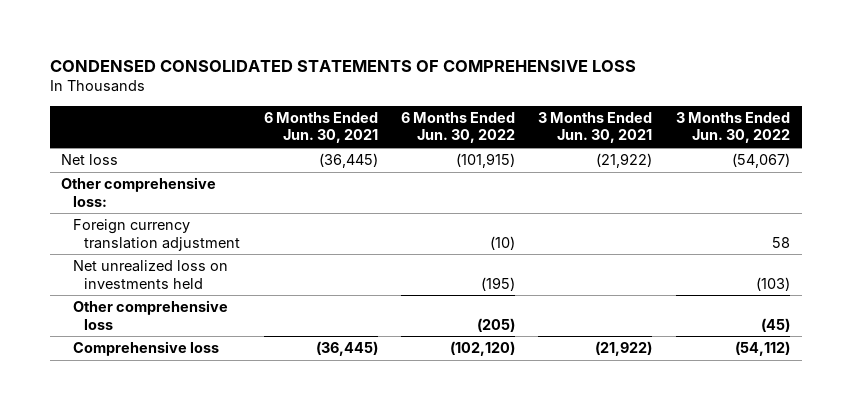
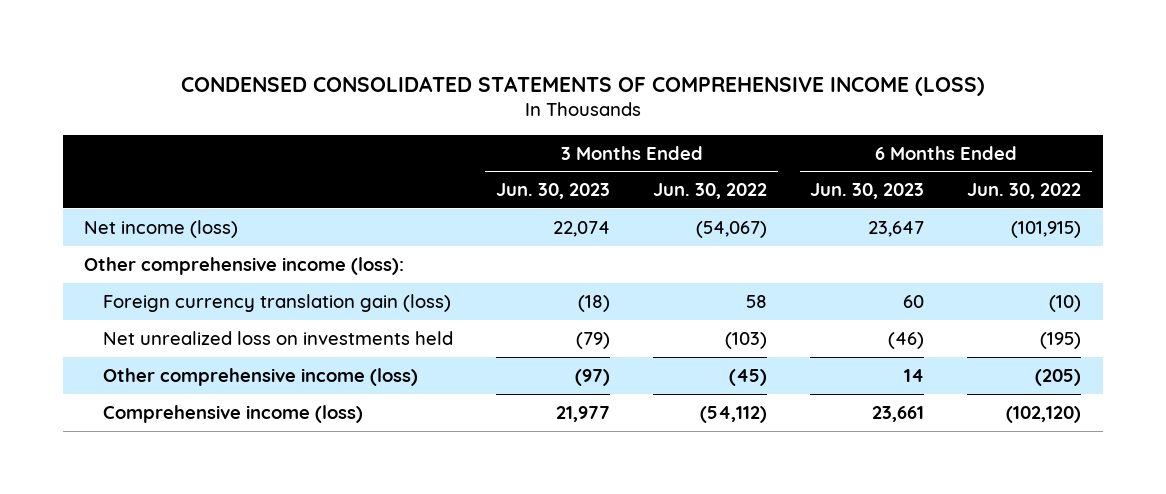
[49,59,636,72] CONDENSED CONSOLIDATED STATEMENTS OF COMPREHENSIVE LOSS -> [180,75,985,96] CONDENSED CONSOLIDATED STATEMENTS OF COMPREHENSIVE INCOME (LOSS)
[263,111,378,144] 6 Months Ended Jun. 30, 2021 -> none
[538,111,653,144] 3 Months Ended Jun. 30, 2021 -> none
none -> [496,183,611,200] Jun. 30, 2023
none -> [810,183,925,200] Jun. 30, 2023
[61,154,119,166] Net loss -> [84,219,239,238] Net income (loss)
[61,177,217,207] Other comprehensive loss: -> [84,256,405,275] Other comprehensive income (loss):
[72,219,241,251] Foreign currency translation adjustment -> [103,293,452,312] Foreign currency translation gain (loss)
[72,300,228,330] Other comprehensive loss -> [103,367,419,386] Other comprehensive income (loss)
[72,341,219,357] Comprehensive loss -> [103,404,364,423] Comprehensive income (loss)

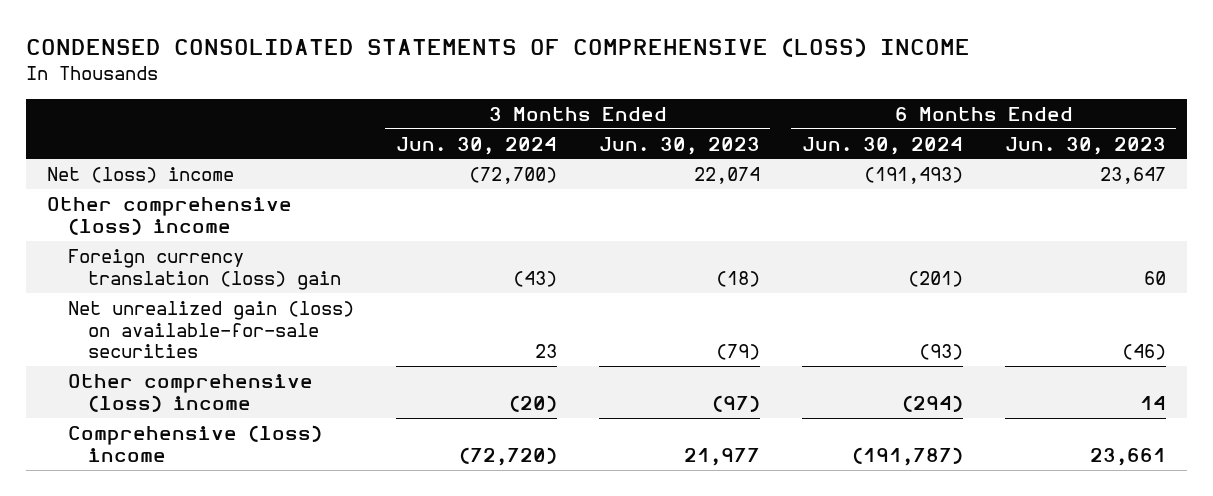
[180,75,985,96] CONDENSED CONSOLIDATED STATEMENTS OF COMPREHENSIVE INCOME (LOSS) -> [26,38,971,58] CONDENSED CONSOLIDATED STATEMENTS OF COMPREHENSIVE (LOSS) INCOME
[653,183,768,200] Jun. 30, 2022 -> none
[967,183,1082,200] Jun. 30, 2022 -> none
none -> [395,136,557,155] Jun. 30, 2024
none -> [801,136,963,155] Jun. 30, 2024
[84,219,239,238] Net income (loss) -> [47,166,235,183] Net (loss) income
[84,256,405,275] Other comprehensive income (loss): -> [47,196,293,235] Other comprehensive (loss) income
[103,293,452,312] Foreign currency translation gain (loss) -> [67,248,342,290] Foreign currency translation (loss) gain
[103,330,454,345] Net unrealized loss on investments held -> [67,300,354,359] Net unrealized gain (loss) on available-for-sale securities
[103,367,419,386] Other comprehensive income (loss) -> [67,373,313,412] Other comprehensive (loss) income
[103,404,364,423] Comprehensive income (loss) -> [67,424,322,462] Comprehensive (loss) income

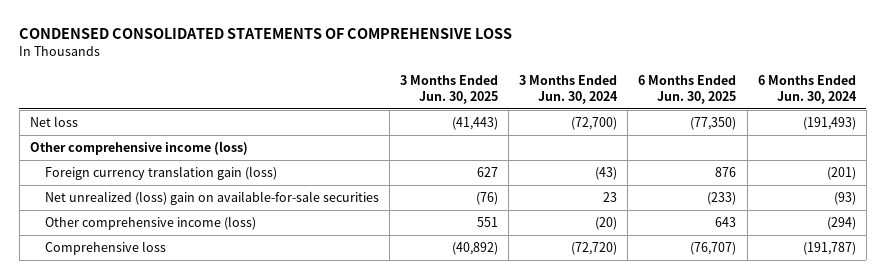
[26,38,971,58] CONDENSED CONSOLIDATED STATEMENTS OF COMPREHENSIVE (LOSS) INCOME -> [19,27,513,39] CONDENSED CONSOLIDATED STATEMENTS OF COMPREHENSIVE LOSS
[598,136,760,155] Jun. 30, 2023 -> none
[1004,136,1166,155] Jun. 30, 2023 -> none
none -> [400,75,499,105] 3 Months Ended Jun. 30, 2025
none -> [638,75,737,105] 6 Months Ended Jun. 30, 2025
[47,166,235,183] Net (loss) income -> [29,115,78,127] Net loss
[47,196,293,235] Other comprehensive (loss) income -> [29,140,248,155] Other comprehensive income (loss)
[67,248,342,290] Foreign currency translation (loss) gain -> [45,165,278,180] Foreign currency translation gain (loss)
[67,300,354,359] Net unrealized gain (loss) on available-for-sale securities -> [45,190,380,205] Net unrealized (loss) gain on available-for-sale securities
[67,373,313,412] Other comprehensive (loss) income -> [45,215,257,230] Other comprehensive income (loss)
[67,424,322,462] Comprehensive (loss) income -> [45,240,167,255] Comprehensive loss

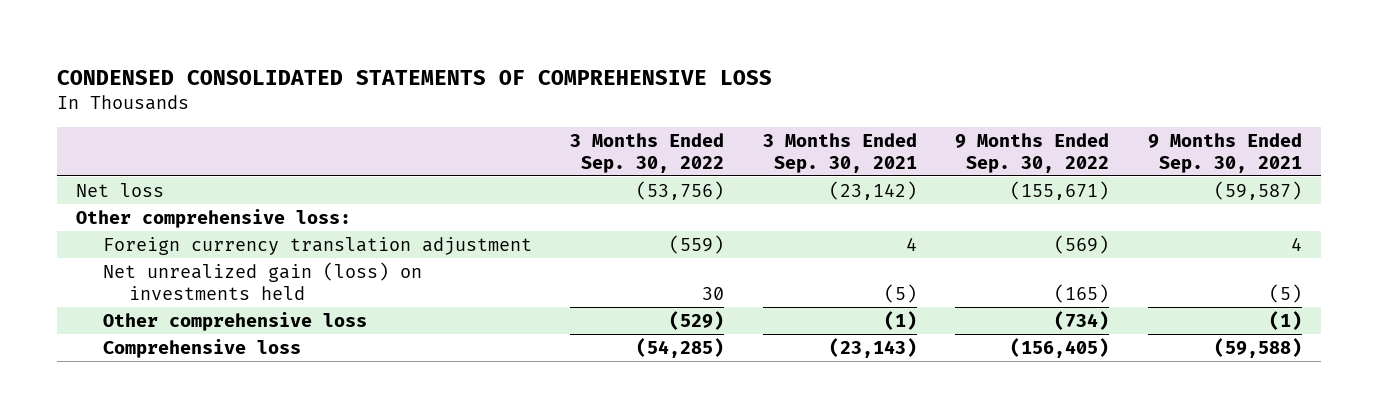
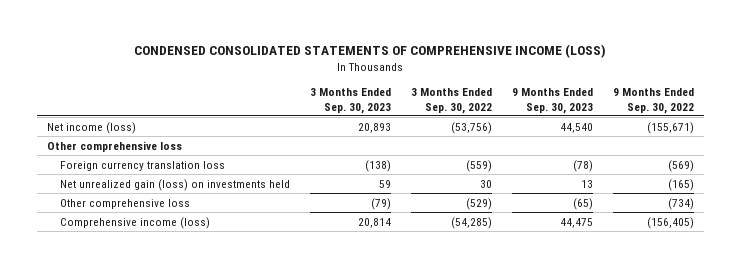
[56,69,772,85] CONDENSED CONSOLIDATED STATEMENTS OF COMPREHENSIVE LOSS -> [134,44,607,59] CONDENSED CONSOLIDATED STATEMENTS OF COMPREHENSIVE INCOME (LOSS)
[762,132,917,173] 3 Months Ended Sep. 30, 2021 -> none
[1147,132,1302,173] 9 Months Ended Sep. 30, 2021 -> none
none -> [309,88,391,114] 3 Months Ended Sep. 30, 2023
none -> [511,88,593,114] 9 Months Ended Sep. 30, 2023
[76,182,165,197] Net loss -> [47,121,137,134] Net income (loss)
[76,208,352,228] Other comprehensive loss: -> [47,140,183,152] Other comprehensive loss
[102,236,532,255] Foreign currency translation adjustment -> [59,160,225,171] Foreign currency translation loss
[102,338,301,358] Comprehensive loss -> [59,216,210,229] Comprehensive income (loss)

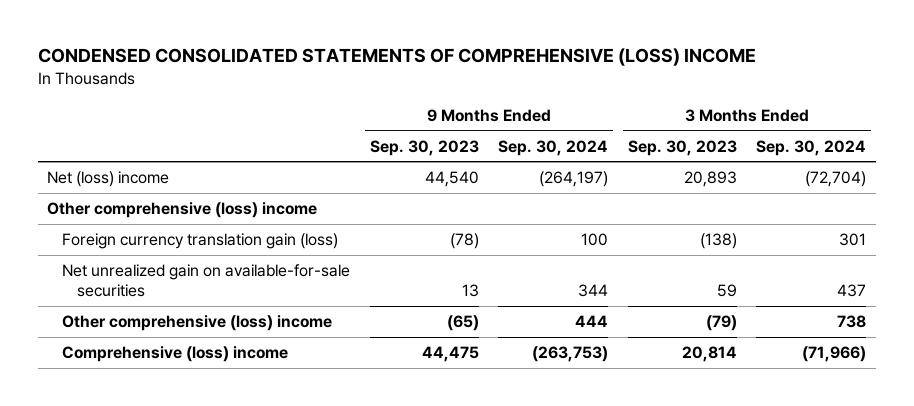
[134,44,607,59] CONDENSED CONSOLIDATED STATEMENTS OF COMPREHENSIVE INCOME (LOSS) -> [37,48,756,67] CONDENSED CONSOLIDATED STATEMENTS OF COMPREHENSIVE (LOSS) INCOME
[410,88,492,114] 3 Months Ended Sep. 30, 2022 -> none
[612,88,694,114] 9 Months Ended Sep. 30, 2022 -> none
none -> [498,139,609,156] Sep. 30, 2024
none -> [756,139,867,156] Sep. 30, 2024
[47,121,137,134] Net income (loss) -> [47,170,170,187] Net (loss) income
[47,140,183,152] Other comprehensive loss -> [47,201,318,218] Other comprehensive (loss) income
[59,160,225,171] Foreign currency translation loss -> [62,232,339,249] Foreign currency translation gain (loss)
[59,178,290,191] Net unrealized gain (loss) on investments held -> [62,263,351,298] Net unrealized gain on available-for-sale securities
[59,198,190,209] Other comprehensive loss -> [62,314,333,331] Other comprehensive (loss) income
[59,216,210,229] Comprehensive income (loss) -> [62,345,289,362] Comprehensive (loss) income

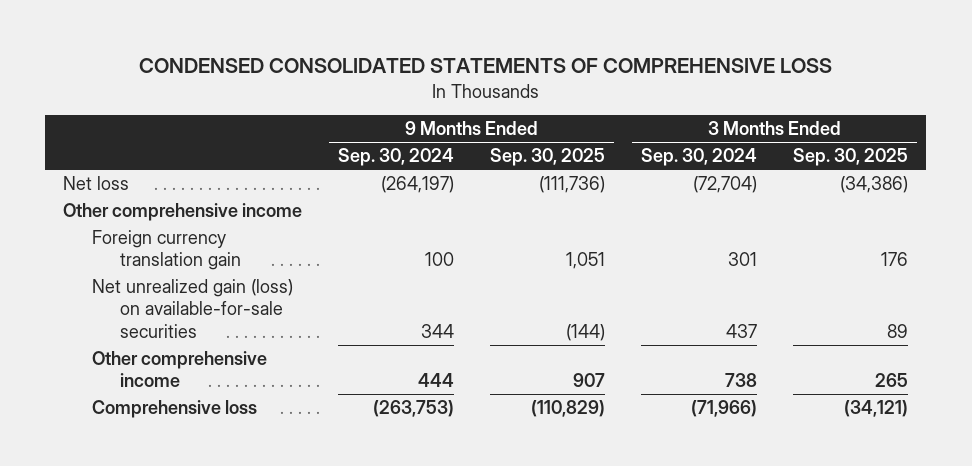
[37,48,756,67] CONDENSED CONSOLIDATED STATEMENTS OF COMPREHENSIVE (LOSS) INCOME -> [138,58,832,74] CONDENSED CONSOLIDATED STATEMENTS OF COMPREHENSIVE LOSS
[369,139,479,156] Sep. 30, 2023 -> none
[627,139,737,156] Sep. 30, 2023 -> none
none -> [490,148,606,167] Sep. 30, 2025
none -> [793,148,909,167] Sep. 30, 2025
[47,170,170,187] Net (loss) income -> [63,176,130,191] Net loss
[47,201,318,218] Other comprehensive (loss) income -> [63,203,303,222] Other comprehensive income
[62,232,339,249] Foreign currency translation gain (loss) -> [91,230,241,271] Foreign currency translation gain
[62,263,351,298] Net unrealized gain on available-for-sale securities -> [91,279,293,338] Net unrealized gain (loss) on available-for-sale securities
[62,314,333,331] Other comprehensive (loss) income -> [91,351,267,388] Other comprehensive income
[62,345,289,362] Comprehensive (loss) income -> [91,400,257,419] Comprehensive loss

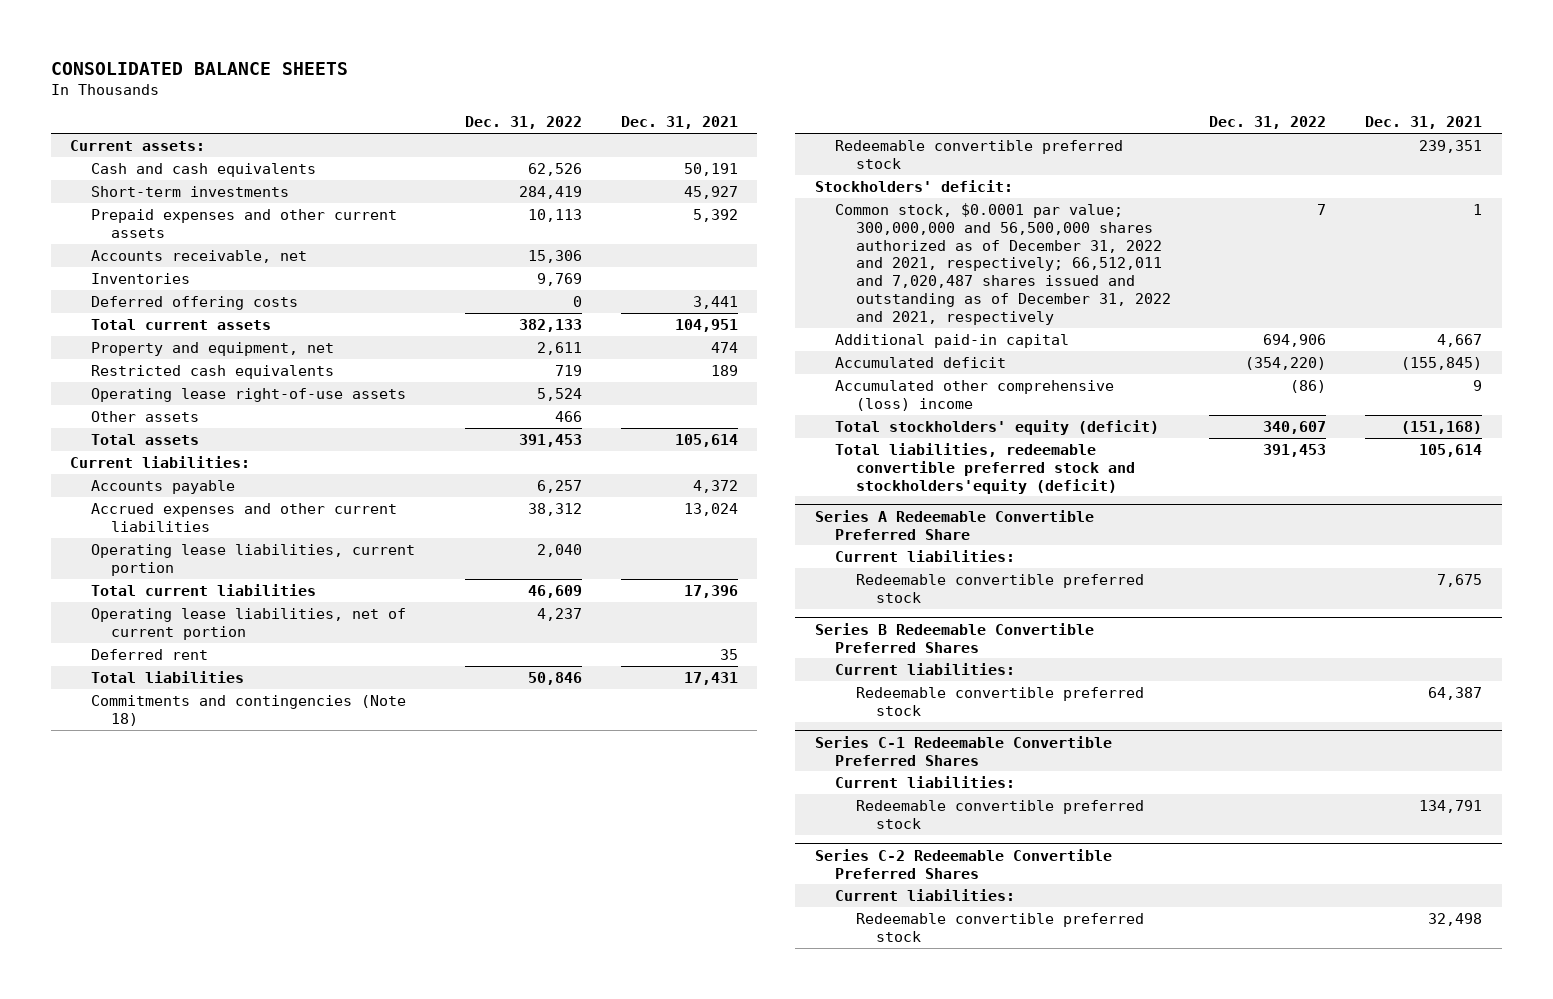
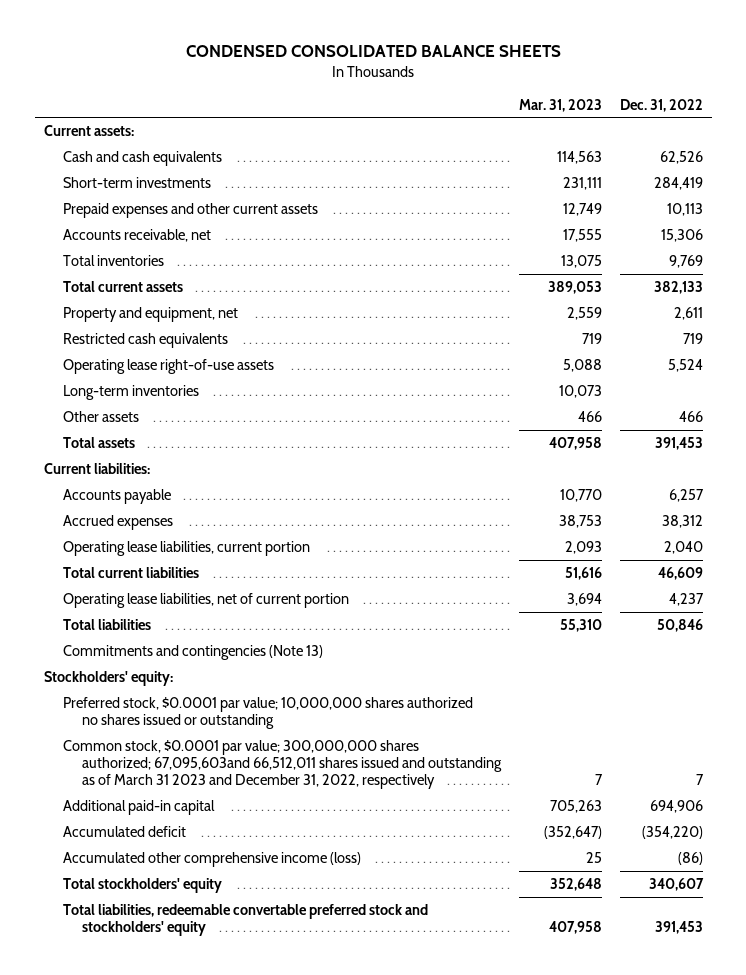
[51,61,349,75] CONSOLIDATED BALANCE SHEETS -> [186,45,562,58] CONDENSED CONSOLIDATED BALANCE SHEETS
[620,116,738,130] Dec. 31, 2021 -> none
none -> [518,98,602,112] Mar. 31, 2023
[90,295,298,310] Deferred offering costs -> none
[90,272,190,284] Inventories -> [62,254,164,266] Total inventories
none -> [62,384,199,400] Long-term inventories
[90,502,397,532] Accrued expenses and other current liabilities -> [62,514,173,530] Accrued expenses
[90,648,208,660] Deferred rent -> none
[835,139,1124,169] Redeemable convertible preferred stock -> none
[90,694,406,726] Commitments and contingencies (Note 18) -> [62,644,323,660] Commitments and contingencies (Note 13)
[814,179,1013,192] Stockholders' deficit: -> [43,670,173,686] Stockholders' equity:
none -> [62,696,473,729] Preferred stock, $0.0001 par value; 10,000,000 shares authorized no shares issued or outstanding
[835,202,1171,325] Common stock, $0.0001 par value; 300,000,000 and 56,500,000 shares authorized as of December 31, 2022 and 2021, respectively; 66,512,011 and 7,020,487 shares issued and outstanding as of December 31, 2022 and 2021, respectively -> [62,739,503,789] Common stock, $0.0001 par value; 300,000,000 shares authorized; 67,095,603and 66,512,011 shares issued and outstanding as of March 31 2023 and December 31, 2022, respectively
[814,509,1094,540] Series A Redeemable Convertible Preferred Share -> none
[835,549,1016,562] Current liabilities: -> none
[855,573,1144,603] Redeemable convertible preferred stock -> none
[814,622,1094,653] Series B Redeemable Convertible Preferred Shares -> none
[835,662,1016,675] Current liabilities: -> none
[855,686,1144,716] Redeemable convertible preferred stock -> none
[814,735,1112,766] Series C-1 Redeemable Convertible Preferred Shares -> none
[835,775,1016,788] Current liabilities: -> none
[855,799,1144,829] Redeemable convertible preferred stock -> none
[814,848,1112,879] Series C-2 Redeemable Convertible Preferred Shares -> none
[835,888,1016,901] Current liabilities: -> none
[855,912,1144,942] Redeemable convertible preferred stock -> none
[835,379,1115,411] Accumulated other comprehensive (loss) income -> [62,851,361,867] Accumulated other comprehensive income (loss)
[835,419,1160,435] Total stockholders' equity (deficit) -> [62,877,222,893] Total stockholders' equity
[835,442,1135,494] Total liabilities, redeemable convertible preferred stock and stockholders'equity (deficit) -> [62,903,428,936] Total liabilities, redeemable convertable preferred stock and stockholders' equity

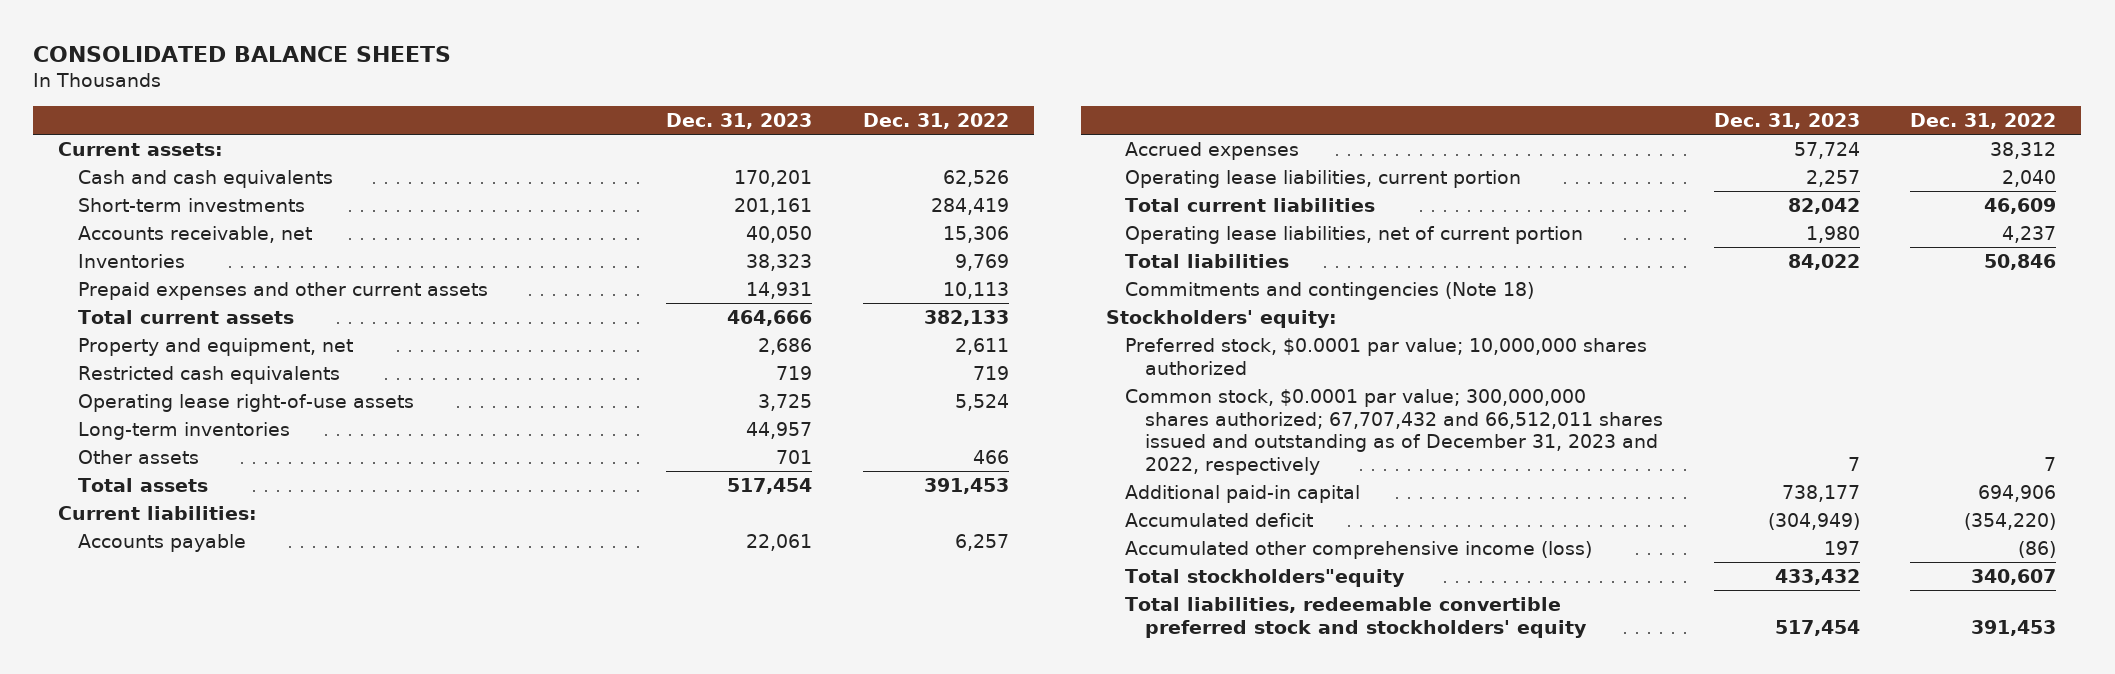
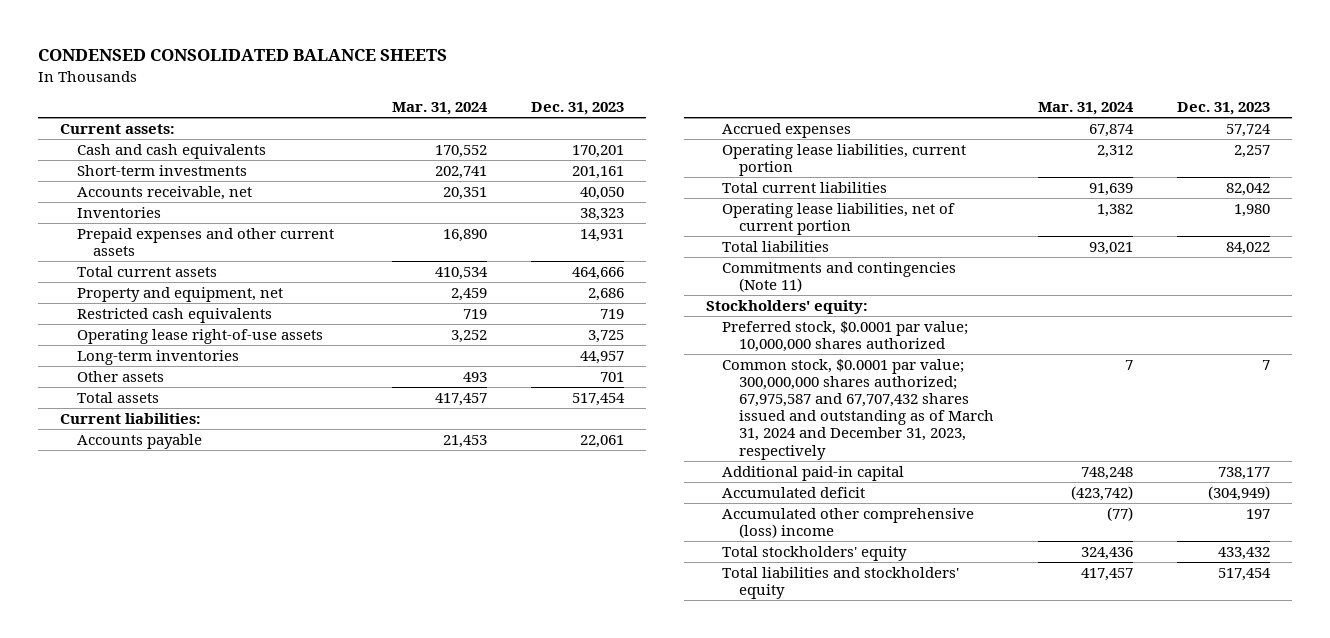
[33,45,452,62] CONSOLIDATED BALANCE SHEETS -> [38,49,448,62] CONDENSED CONSOLIDATED BALANCE SHEETS
[862,112,1009,129] Dec. 31, 2022 -> none
none -> [392,102,489,116] Mar. 31, 2024
[1125,282,1535,301] Commitments and contingencies (Note 18) -> [722,261,957,292] Commitments and contingencies (Note 11)
[1125,389,1663,475] Common stock, $0.0001 par value; 300,000,000 shares authorized; 67,707,432 and 66,512,011 shares issued and outstanding as of December 31, 2023 and 2022, respectively -> [722,358,994,460] Common stock, $0.0001 par value; 300,000,000 shares authorized; 67,975,587 and 67,707,432 shares issued and outstanding as of March 31, 2024 and December 31, 2023, respectively
[1125,541,1593,560] Accumulated other comprehensive income (loss) -> [722,507,975,538] Accumulated other comprehensive (loss) income
[1125,569,1406,588] Total stockholders"equity -> [722,545,908,561] Total stockholders' equity
[1125,597,1587,638] Total liabilities, redeemable convertible preferred stock and stockholders' equity -> [722,566,960,599] Total liabilities and stockholders' equity

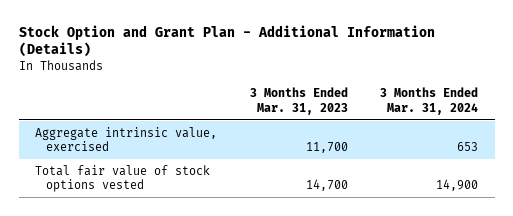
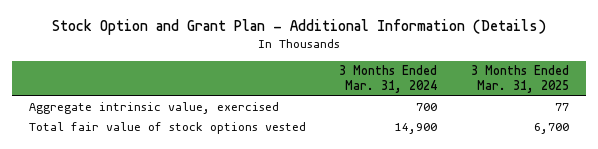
[249,87,348,115] 3 Months Ended Mar. 31, 2023 -> none
none -> [470,64,569,94] 3 Months Ended Mar. 31, 2025
[457,142,479,152] 653 -> [416,103,438,112] 700

